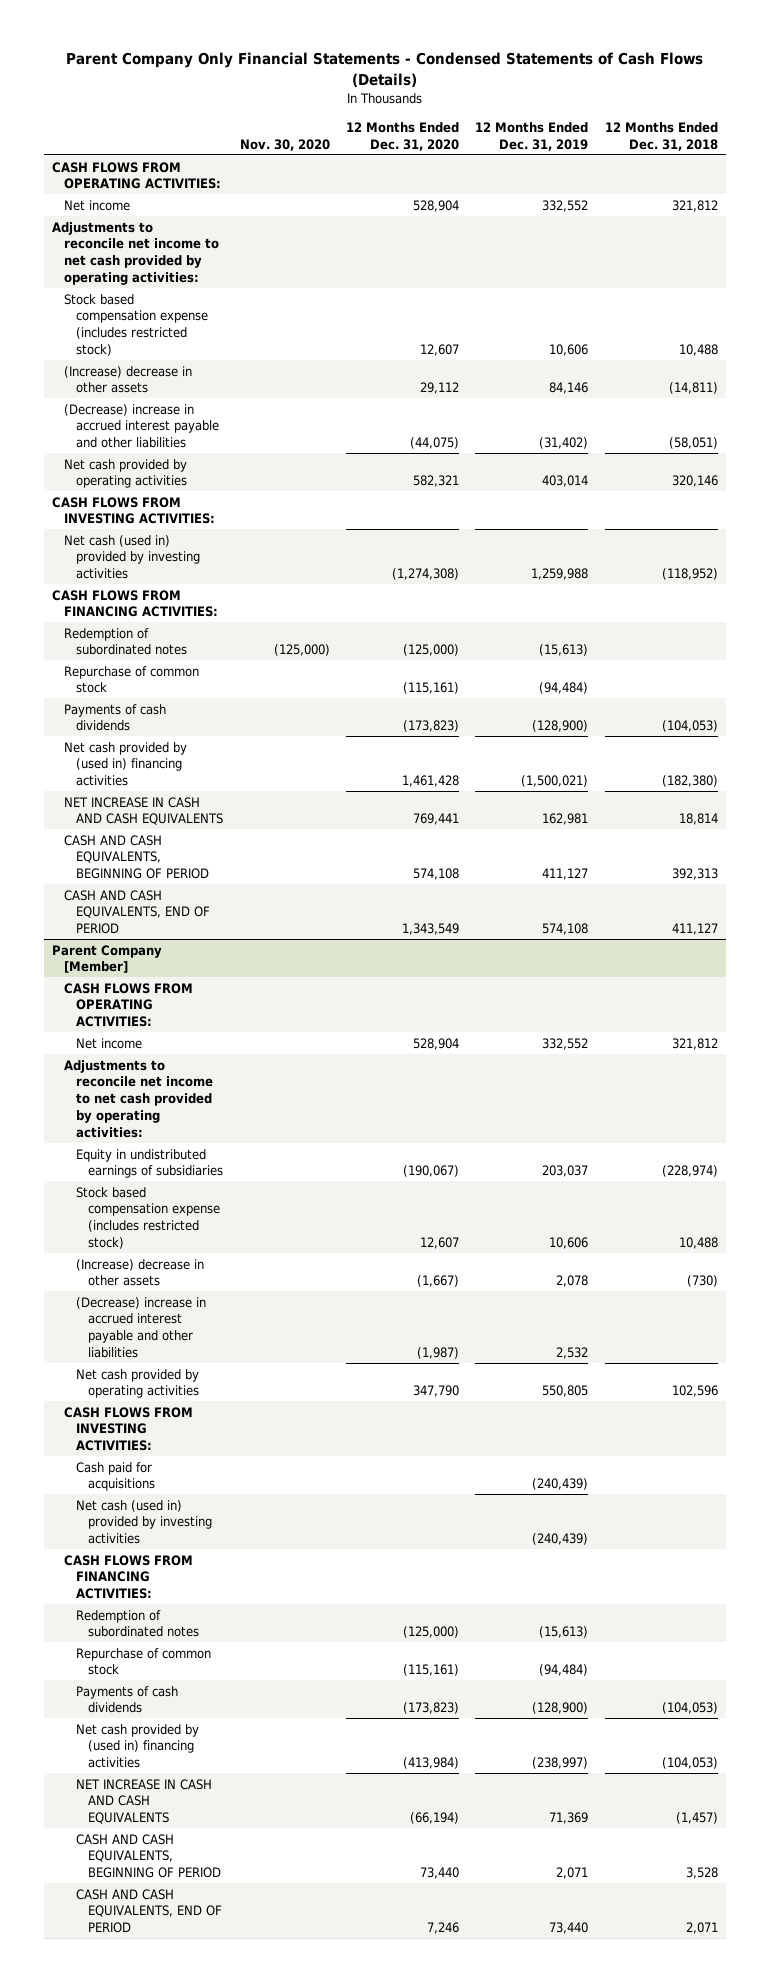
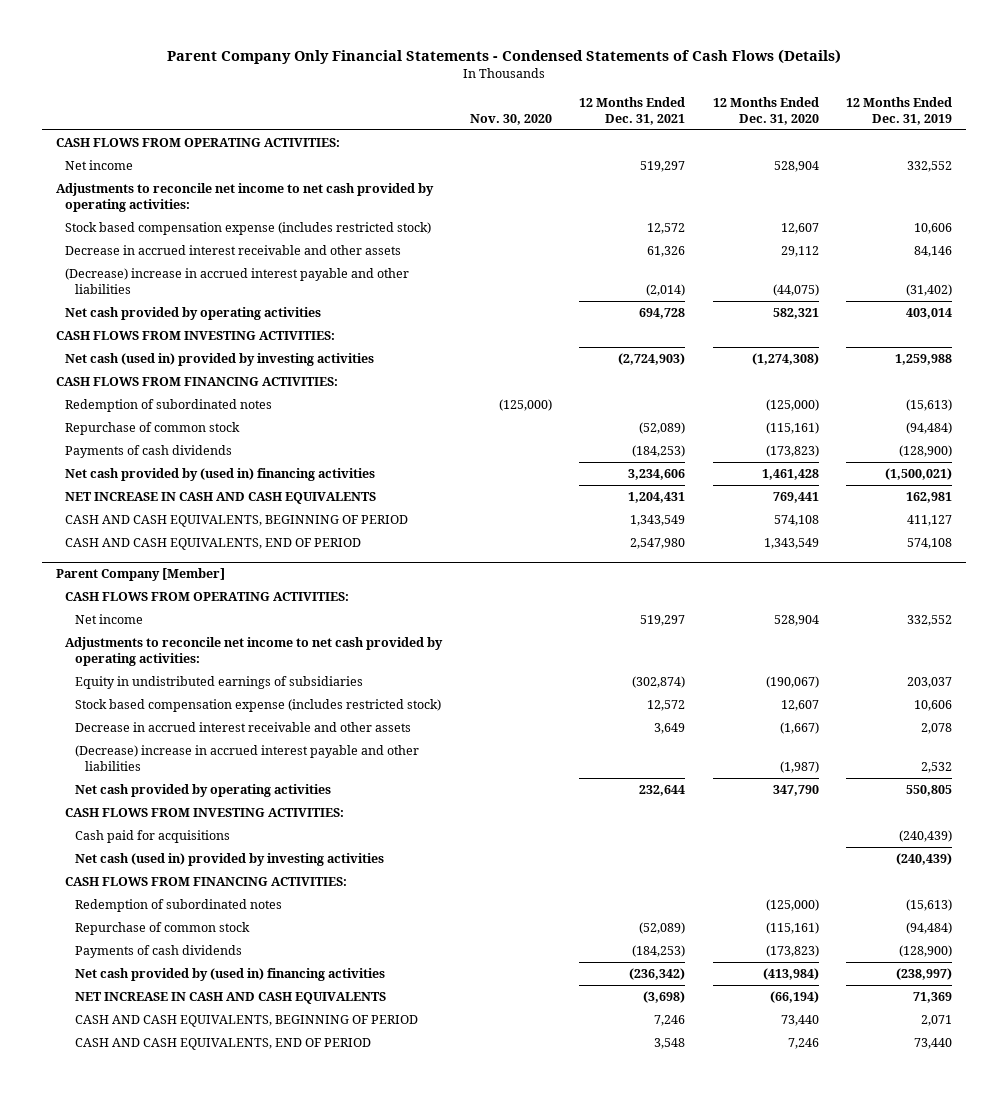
[604,121,718,151] 12 Months Ended Dec. 31, 2018 -> none
none -> [579,96,686,125] 12 Months Ended Dec. 31, 2021
[64,365,193,394] (Increase) decrease in other assets -> [65,244,402,255] Decrease in accrued interest receivable and other assets
[76,1258,205,1287] (Increase) decrease in other assets -> [75,721,412,732] Decrease in accrued interest receivable and other assets

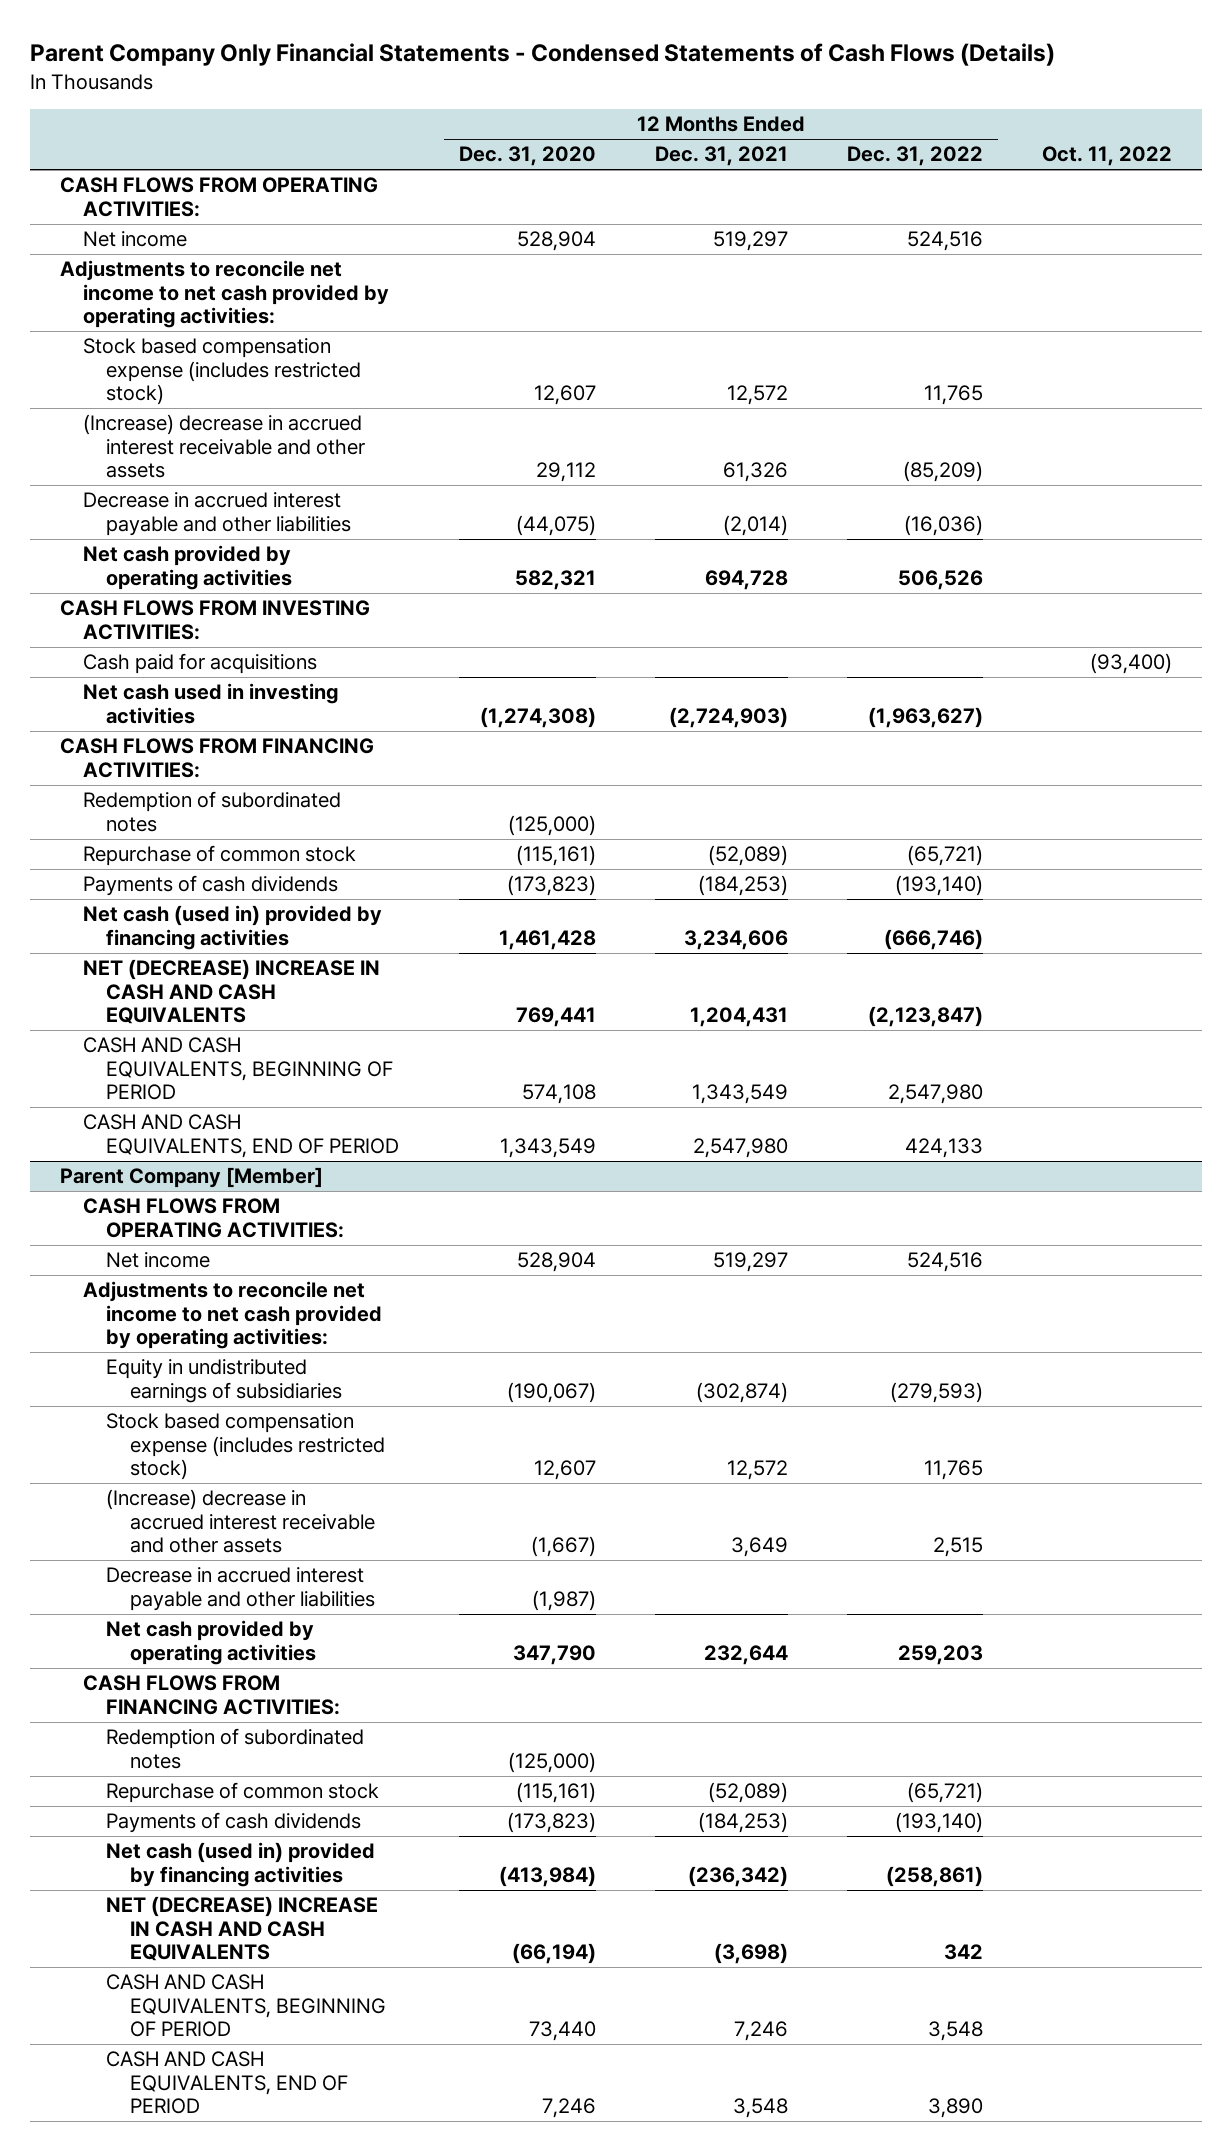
[469,113,552,125] Nov. 30, 2020 -> none
[846,96,953,125] 12 Months Ended Dec. 31, 2019 -> none
none -> [846,146,983,167] Dec. 31, 2022
none -> [1042,146,1173,167] Oct. 11, 2022
[65,244,402,255] Decrease in accrued interest receivable and other assets -> [83,414,366,479] (Increase) decrease in accrued interest receivable and other assets
[65,267,410,294] (Decrease) increase in accrued interest payable and other liabilities -> [83,492,352,536] Decrease in accrued interest payable and other liabilities
none -> [83,653,318,675] Cash paid for acquisitions
[65,352,375,366] Net cash (used in) provided by investing activities -> [83,683,339,724] Net cash used in investing activities
[65,467,376,481] Net cash provided by (used in) financing activities -> [83,905,383,950] Net cash (used in) provided by financing activities
[65,491,377,504] NET INCREASE IN CASH AND CASH EQUIVALENTS -> [83,959,381,1025] NET (DECREASE) INCREASE IN CASH AND CASH EQUIVALENTS
[75,721,412,732] Decrease in accrued interest receivable and other assets -> [106,1489,375,1554] (Increase) decrease in accrued interest receivable and other assets
[75,744,420,771] (Decrease) increase in accrued interest payable and other liabilities -> [106,1567,375,1611] Decrease in accrued interest payable and other liabilities
[65,807,345,817] CASH FLOWS FROM INVESTING ACTIVITIES: -> none
[75,829,231,843] Cash paid for acquisitions -> none
[75,852,385,866] Net cash (used in) provided by investing activities -> none
[75,967,386,981] Net cash provided by (used in) financing activities -> [106,1842,376,1887] Net cash (used in) provided by financing activities
[75,991,387,1004] NET INCREASE IN CASH AND CASH EQUIVALENTS -> [106,1896,379,1962] NET (DECREASE) INCREASE IN CASH AND CASH EQUIVALENTS

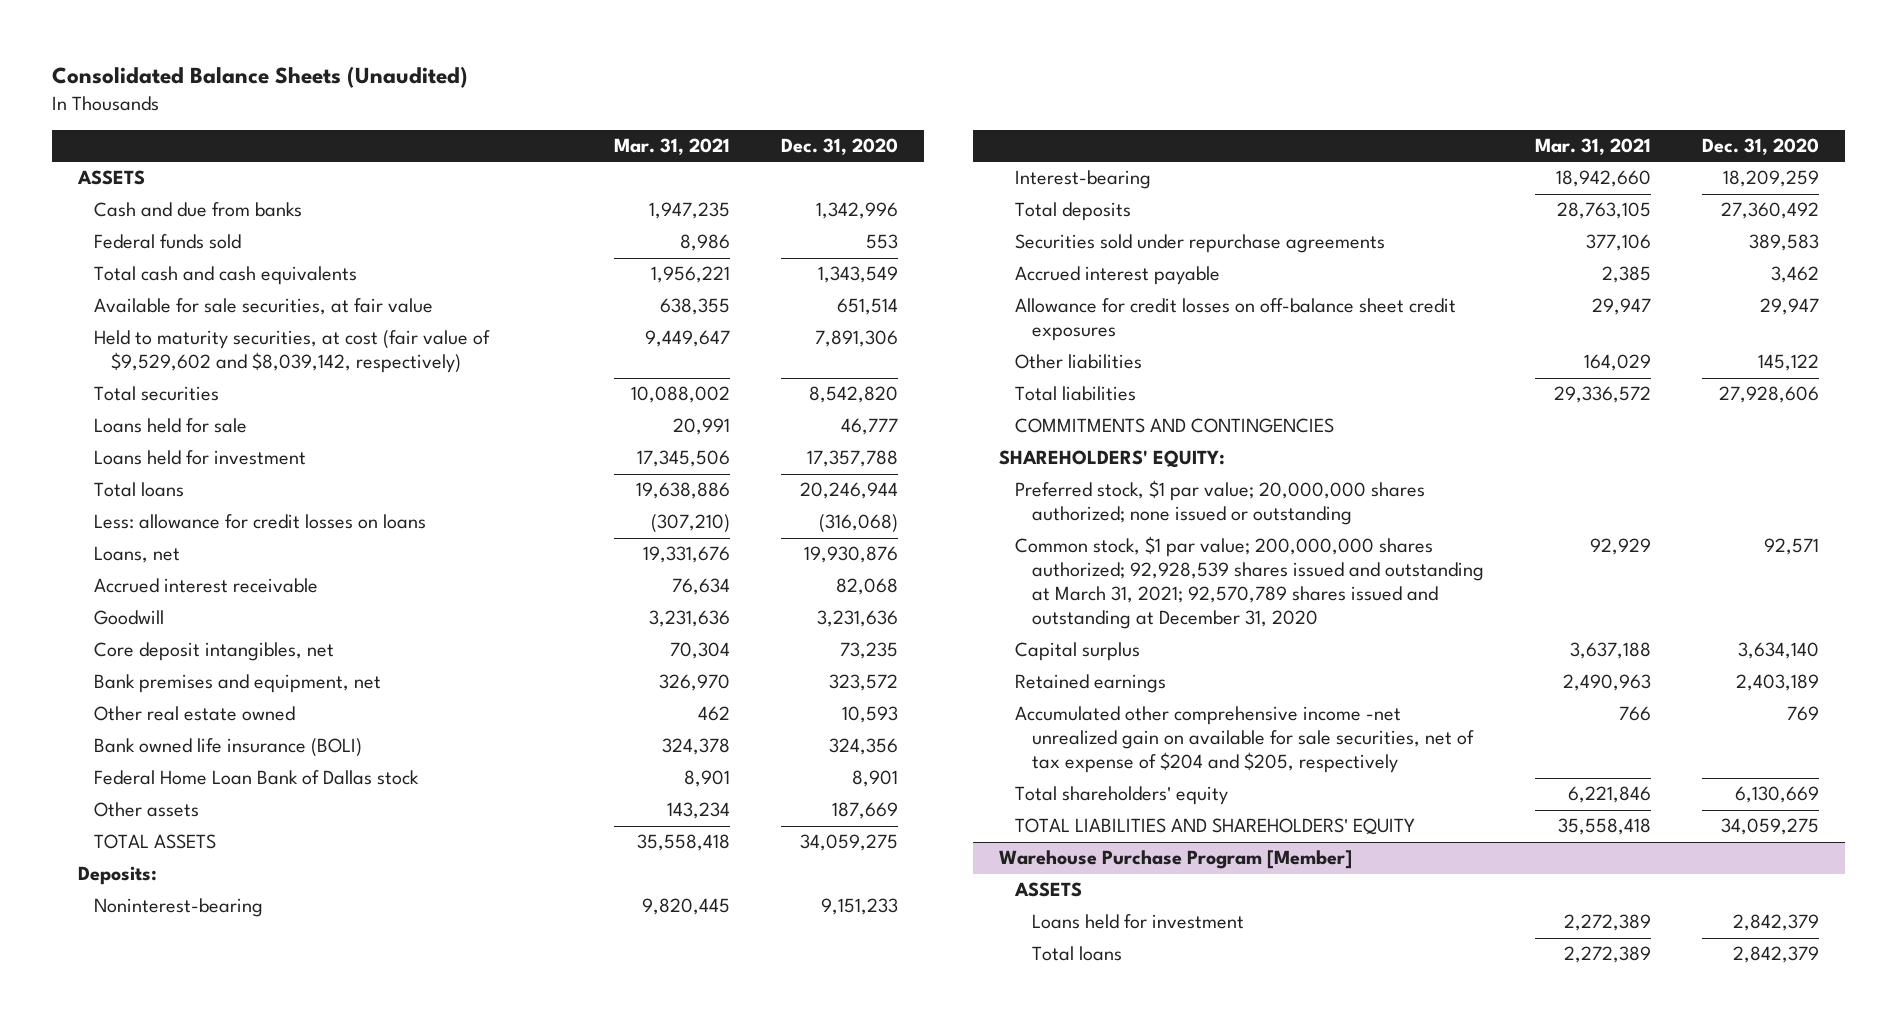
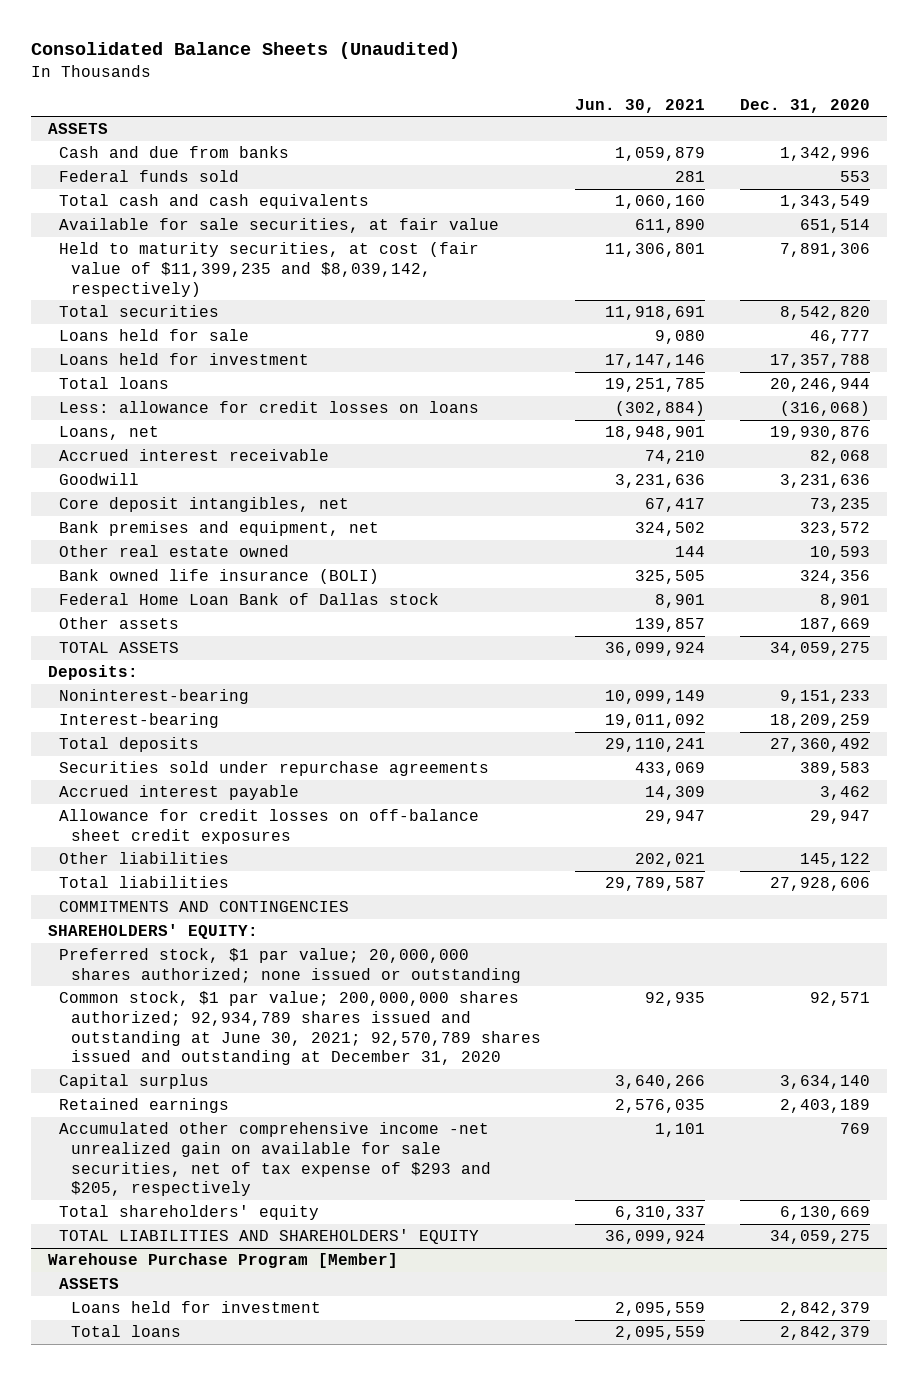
[613,138,730,156] Mar. 31, 2021 -> none
none -> [575,98,706,113] Jun. 30, 2021
[94,330,491,374] Held to maturity securities, at cost (fair value of $9,529,602 and $8,039,142, respectively) -> [59,242,480,297] Held to maturity securities, at cost (fair value of $11,399,235 and $8,039,142, respectively)
[1015,536,1484,630] Common stock, $1 par value; 200,000,000 shares authorized; 92,928,539 shares issued and outstanding at March 31, 2021; 92,570,789 shares issued and outstanding at December 31, 2020 -> [59,991,541,1066] Common stock, $1 par value; 200,000,000 shares authorized; 92,934,789 shares issued and outstanding at June 30, 2021; 92,570,789 shares issued and outstanding at December 31, 2020
[1015,706,1474,774] Accumulated other comprehensive income -net unrealized gain on available for sale securities, net of tax expense of $204 and $205, respectively -> [59,1122,491,1197] Accumulated other comprehensive income -net unrealized gain on available for sale securities, net of tax expense of $293 and $205, respectively

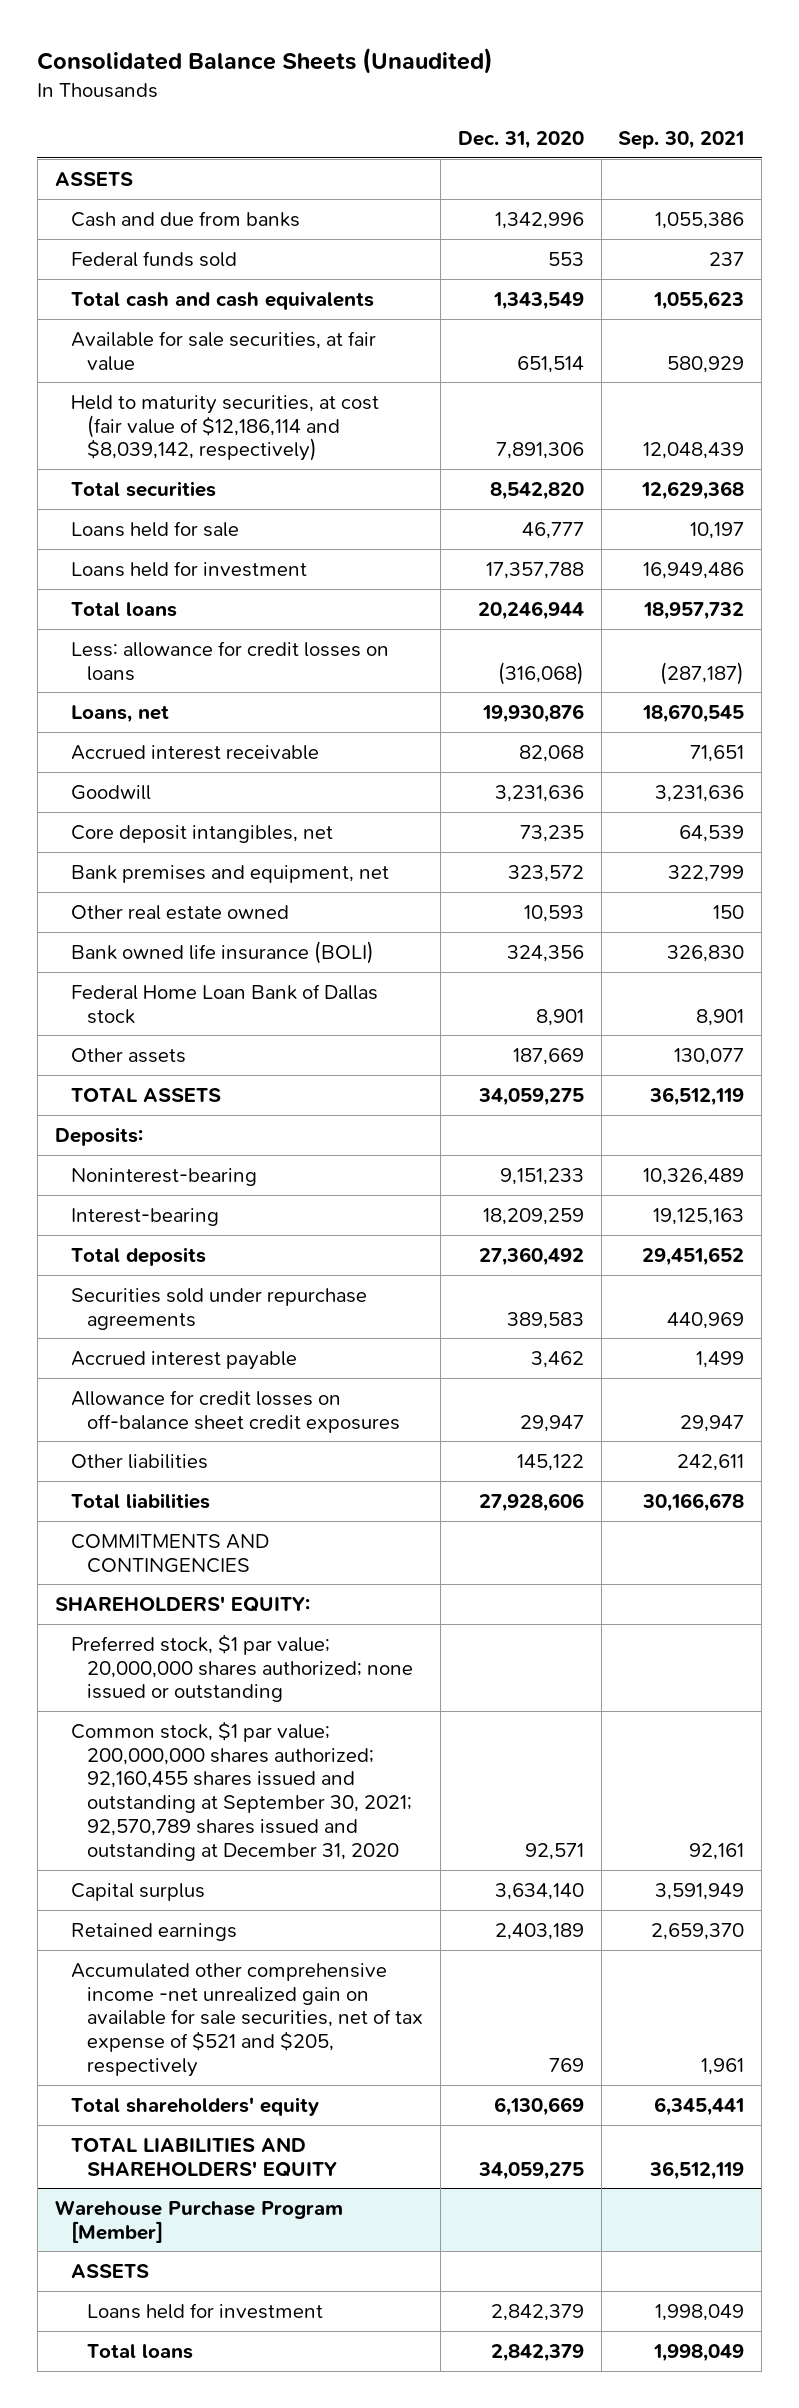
[575,98,706,113] Jun. 30, 2021 -> none
none -> [618,130,745,149] Sep. 30, 2021
[59,242,480,297] Held to maturity securities, at cost (fair value of $11,399,235 and $8,039,142, respectively) -> [71,394,380,462] Held to maturity securities, at cost (fair value of $12,186,114 and $8,039,142, respectively)
[59,991,541,1066] Common stock, $1 par value; 200,000,000 shares authorized; 92,934,789 shares issued and outstanding at June 30, 2021; 92,570,789 shares issued and outstanding at December 31, 2020 -> [71,1720,413,1861] Common stock, $1 par value; 200,000,000 shares authorized; 92,160,455 shares issued and outstanding at September 30, 2021; 92,570,789 shares issued and outstanding at December 31, 2020
[59,1122,491,1197] Accumulated other comprehensive income -net unrealized gain on available for sale securities, net of tax expense of $293 and $205, respectively -> [71,1962,424,2077] Accumulated other comprehensive income -net unrealized gain on available for sale securities, net of tax expense of $521 and $205, respectively

